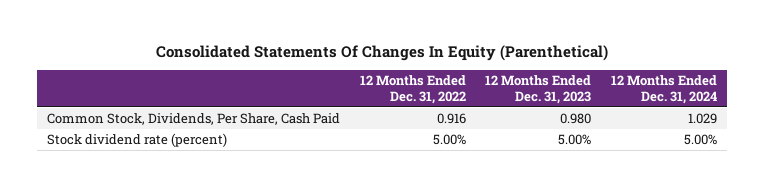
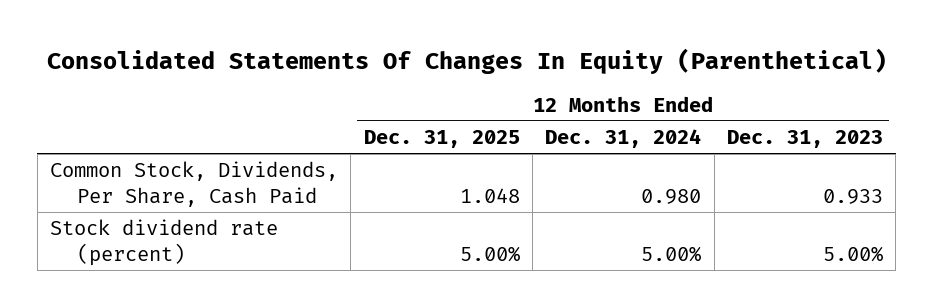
[359,74,466,104] 12 Months Ended Dec. 31, 2022 -> none
none -> [363,130,520,149] Dec. 31, 2025
[560,113,592,125] 0.980 -> [822,189,883,205] 0.933
[688,113,718,125] 1.029 -> [641,189,702,205] 0.980

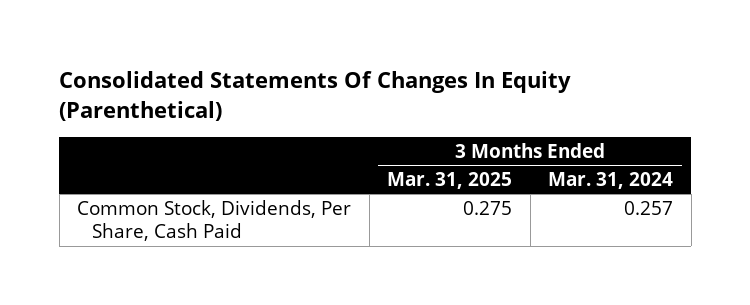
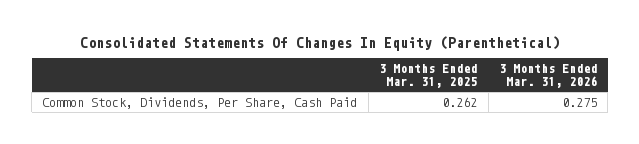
[548,171,674,189] Mar. 31, 2024 -> none
none -> [498,63,597,88] 3 Months Ended Mar. 31, 2026
[463,200,513,215] 0.275 -> [442,96,478,107] 0.262

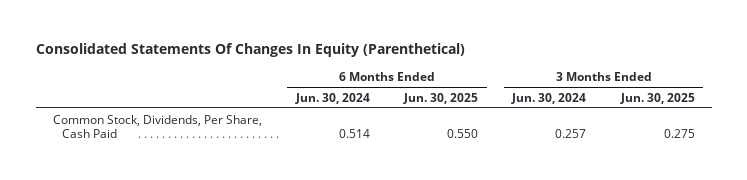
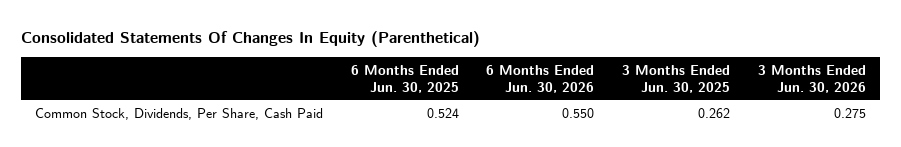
[294,92,370,104] Jun. 30, 2024 -> none
[511,92,587,104] Jun. 30, 2024 -> none
none -> [486,64,595,93] 6 Months Ended Jun. 30, 2026
none -> [758,64,867,93] 3 Months Ended Jun. 30, 2026
[447,128,479,138] 0.550 -> [426,107,459,118] 0.524
[663,128,695,138] 0.275 -> [698,107,731,118] 0.262

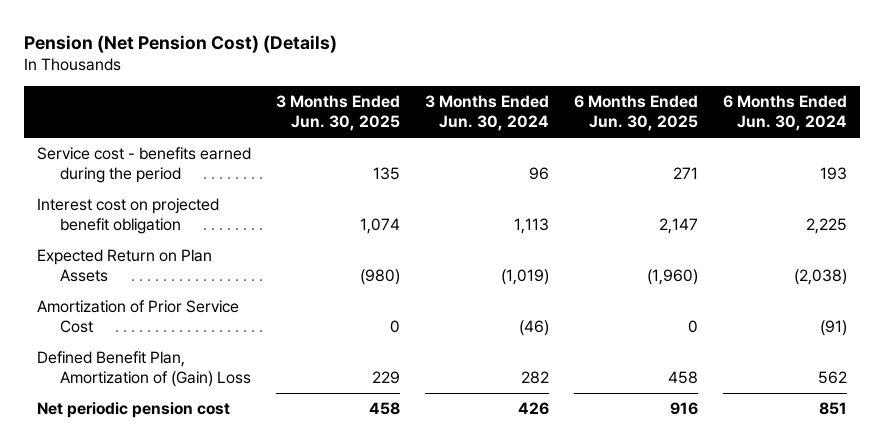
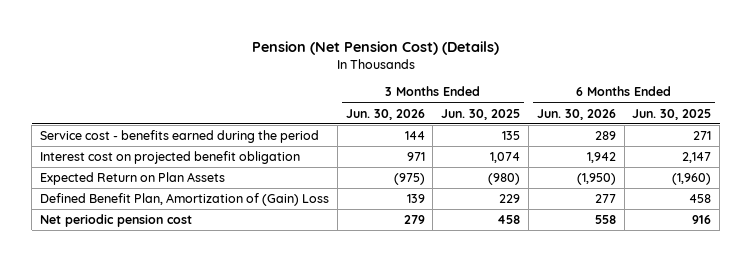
[425,95,550,132] 3 Months Ended Jun. 30, 2024 -> none
[723,95,848,132] 6 Months Ended Jun. 30, 2024 -> none
none -> [345,108,425,120] Jun. 30, 2026
none -> [536,108,616,120] Jun. 30, 2026
[36,300,239,334] Amortization of Prior Service Cost -> none

